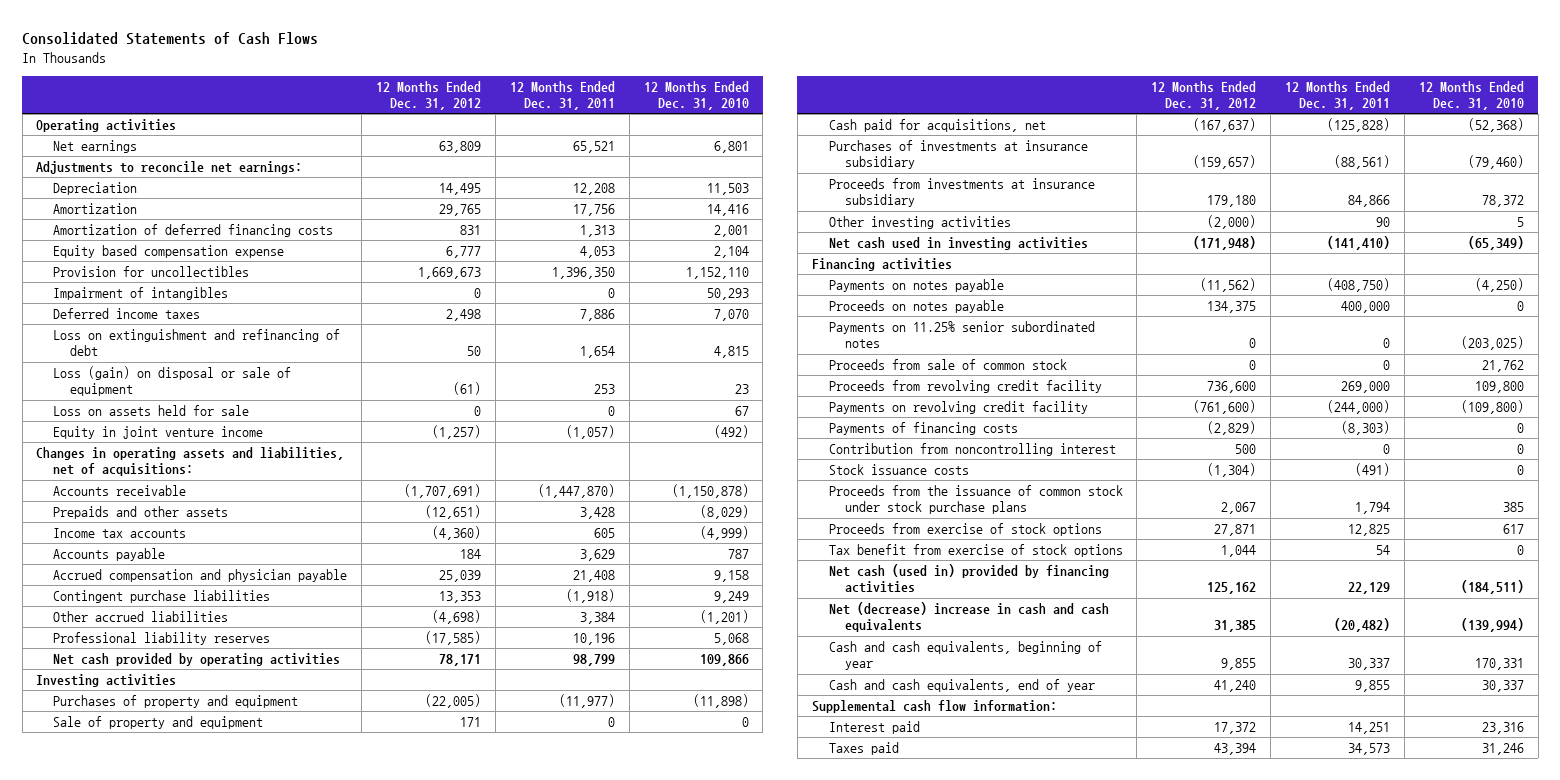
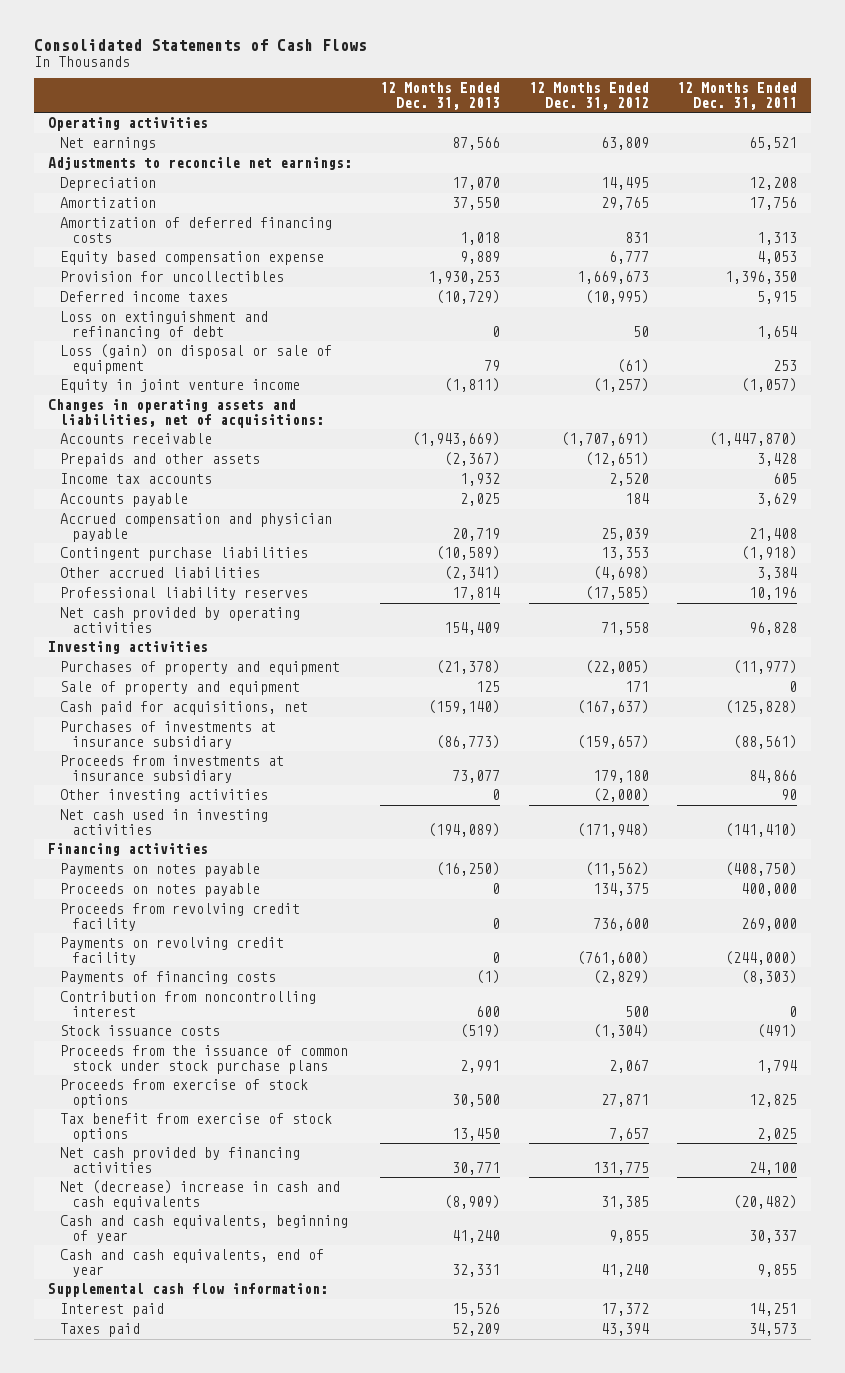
[643,80,749,111] 12 Months Ended Dec. 31, 2010 -> none
none -> [380,82,501,110] 12 Months Ended Dec. 31, 2013
[53,287,229,301] Impairment of intangibles -> none
[446,309,482,322] 2,498 -> [584,290,649,305] (10,995)
[579,309,615,322] 7,886 -> [757,291,798,305] 5,915
[53,405,250,417] Loss on assets held for sale -> none
[432,526,482,541] (4,360) -> [608,473,649,487] 2,520
[439,654,482,667] 78,171 -> [600,621,649,635] 71,558
[572,654,615,667] 98,799 -> [749,621,798,635] 96,828
[828,321,1095,349] Payments on 11.25% senior subordinated notes -> none
[828,359,1067,371] Proceeds from sale of common stock -> none
[1221,545,1257,558] 1,044 -> [608,1127,649,1141] 7,657
[1376,545,1391,556] 54 -> [757,1127,798,1141] 2,025
[828,564,1109,594] Net cash (used in) provided by financing activities -> [59,1147,300,1173] Net cash provided by financing activities
[1207,582,1257,595] 125,162 -> [592,1161,649,1175] 131,775
[1348,582,1391,595] 22,129 -> [749,1161,798,1175] 24,100

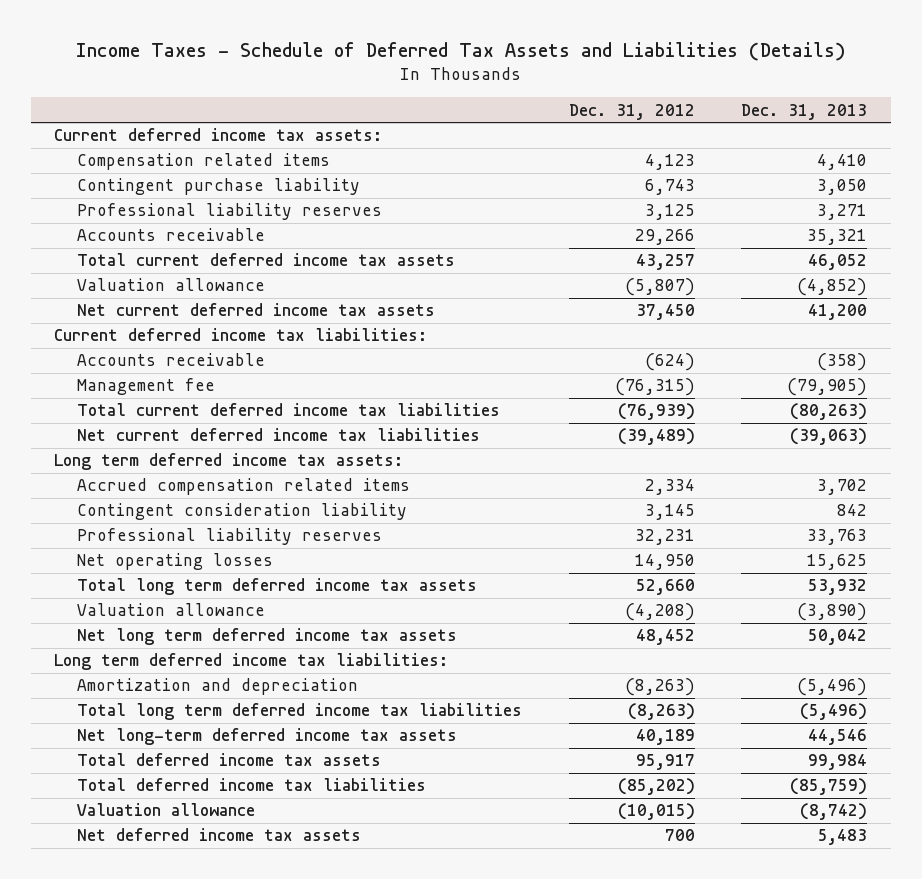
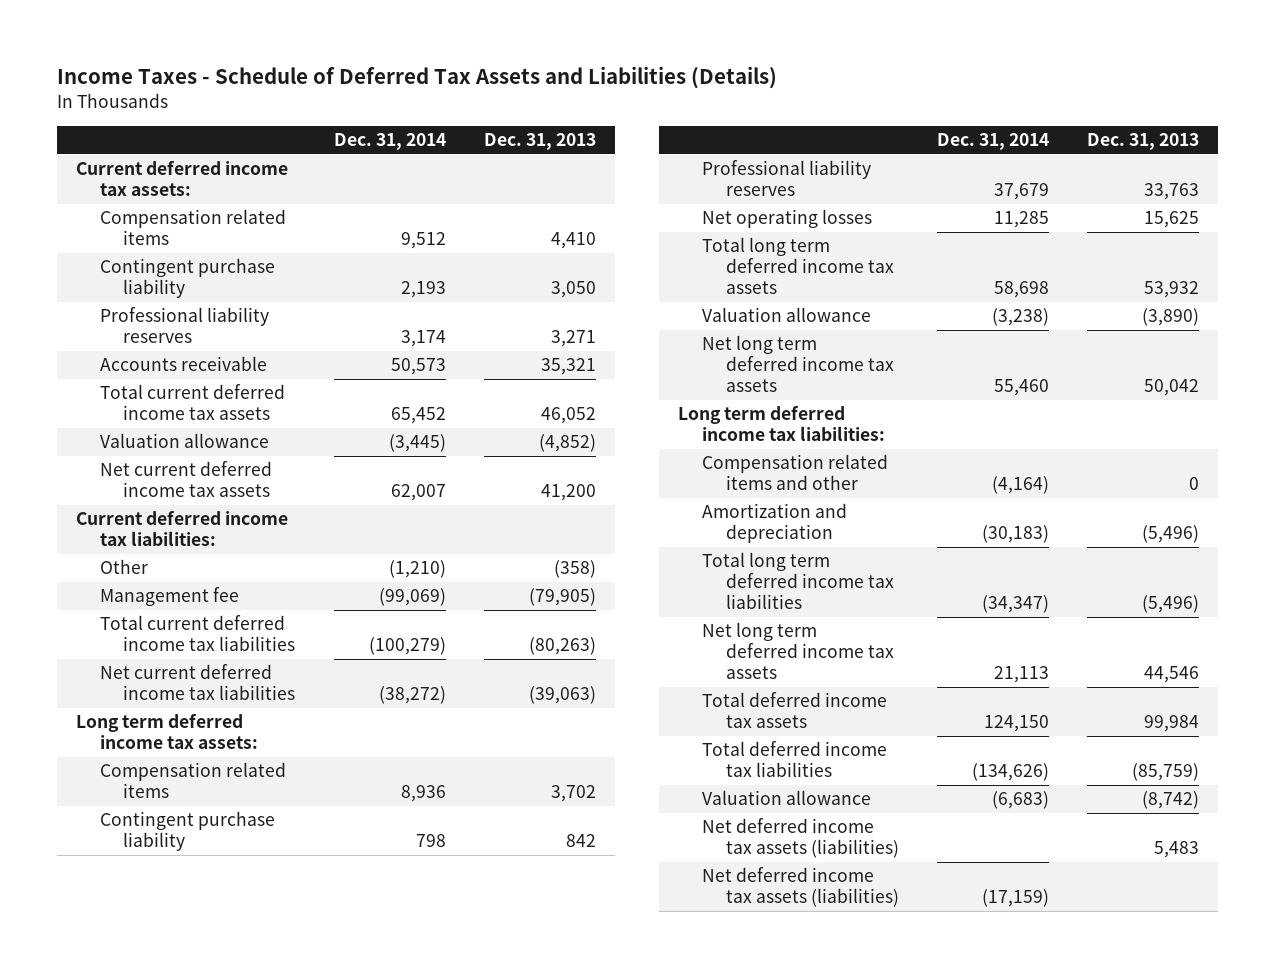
[568,103,695,120] Dec. 31, 2012 -> none
none -> [334,133,447,151] Dec. 31, 2014
[76,353,265,367] Accounts receivable -> [99,559,148,575] Other
[76,478,410,496] Accrued compensation related items -> [99,762,286,799] Compensation related items
[76,503,407,521] Contingent consideration liability -> [99,811,275,852] Contingent purchase liability
none -> [702,454,889,491] Compensation related items and other
[76,728,457,746] Net long-term deferred income tax assets -> [702,622,894,680] Net long term deferred income tax assets
[76,828,361,842] Net deferred income tax assets -> [702,818,899,859] Net deferred income tax assets (liabilities)
none -> [702,867,899,908] Net deferred income tax assets (liabilities)

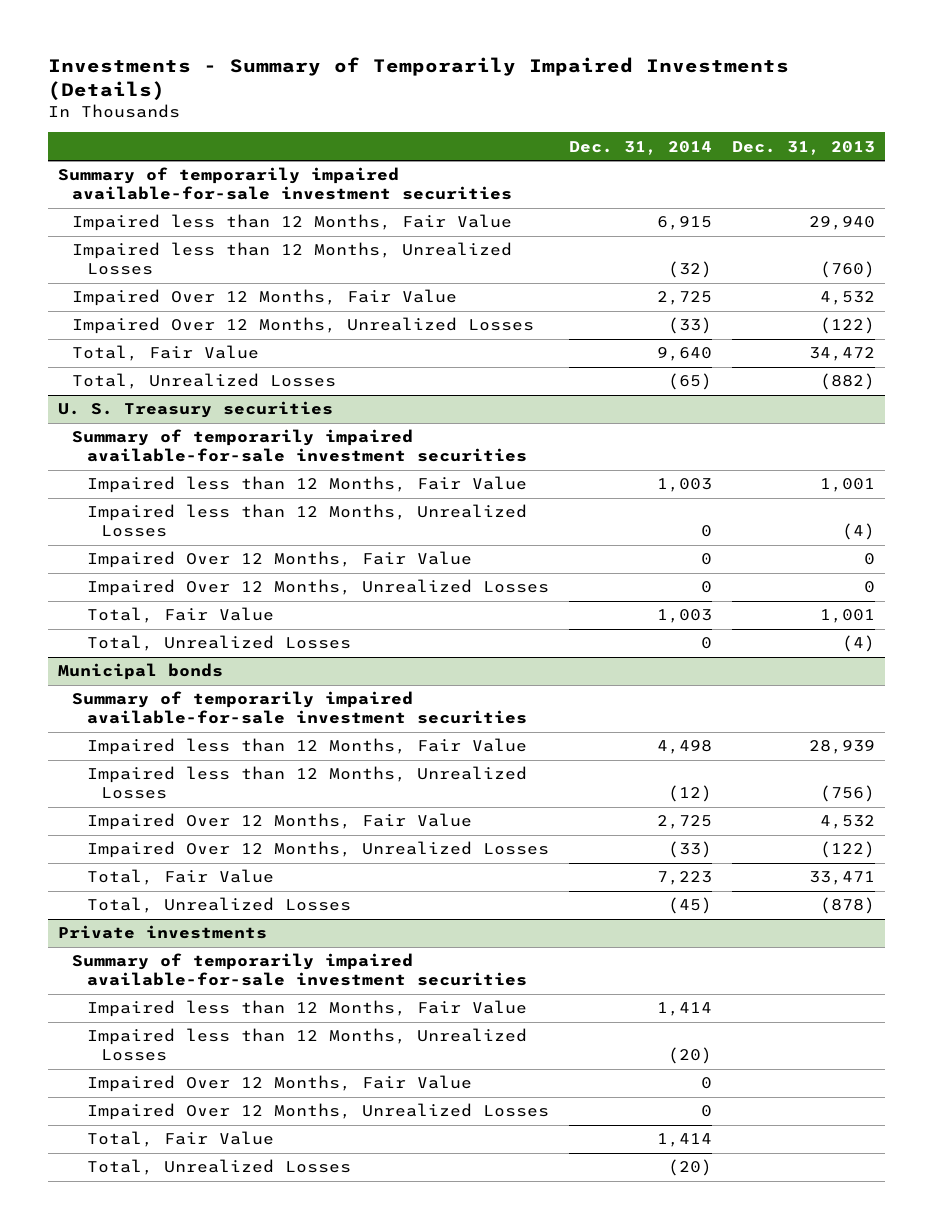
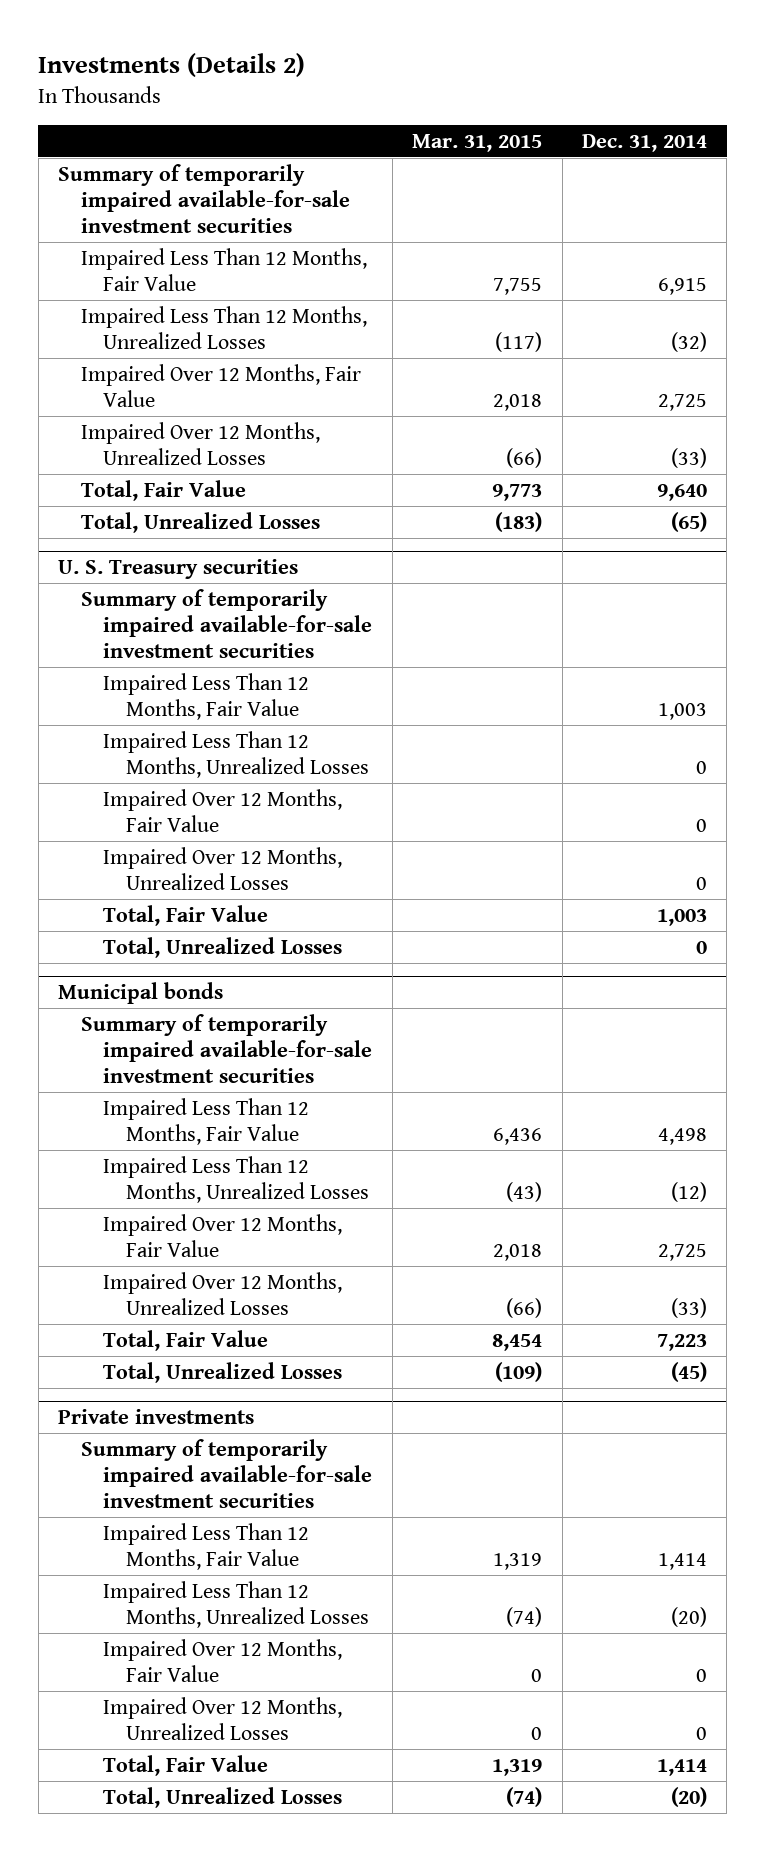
[47,56,789,100] Investments - Summary of Temporarily Impaired Investments (Details) -> [38,52,306,77] Investments (Details 2)
[731,140,875,155] Dec. 31, 2013 -> none
none -> [412,133,543,152] Mar. 31, 2015
[72,214,513,232] Impaired less than 12 Months, Fair Value -> [80,247,367,291] Impaired Less Than 12 Months, Fair Value
[72,242,513,276] Impaired less than 12 Months, Unrealized Losses -> [80,305,367,349] Impaired Less Than 12 Months, Unrealized Losses
[86,476,527,494] Impaired less than 12 Months, Fair Value -> [103,672,310,720] Impaired Less Than 12 Months, Fair Value
[86,504,527,538] Impaired less than 12 Months, Unrealized Losses -> [103,730,370,778] Impaired Less Than 12 Months, Unrealized Losses
[86,738,527,756] Impaired less than 12 Months, Fair Value -> [103,1097,310,1145] Impaired Less Than 12 Months, Fair Value
[86,766,527,800] Impaired less than 12 Months, Unrealized Losses -> [103,1155,370,1203] Impaired Less Than 12 Months, Unrealized Losses
[86,1000,527,1018] Impaired less than 12 Months, Fair Value -> [103,1522,310,1570] Impaired Less Than 12 Months, Fair Value
[86,1028,527,1062] Impaired less than 12 Months, Unrealized Losses -> [103,1580,370,1628] Impaired Less Than 12 Months, Unrealized Losses

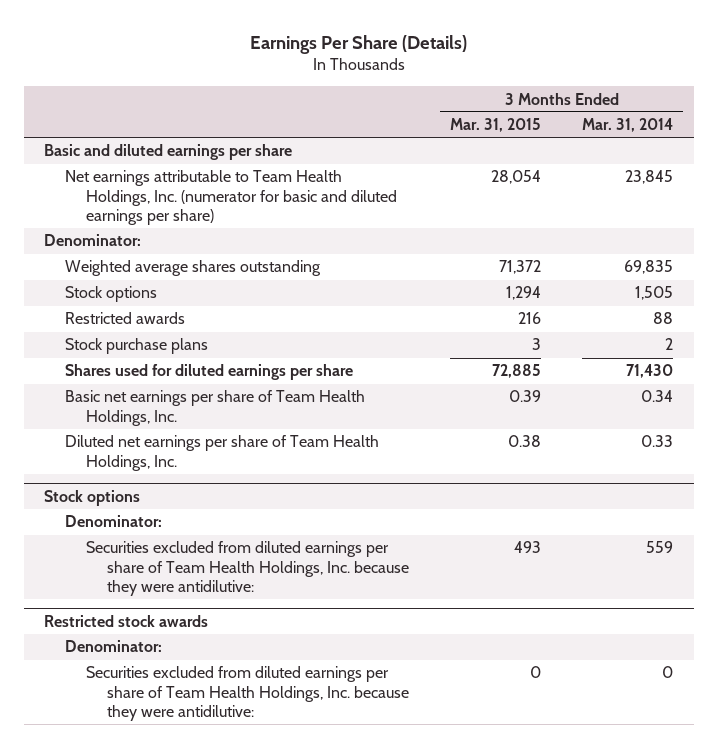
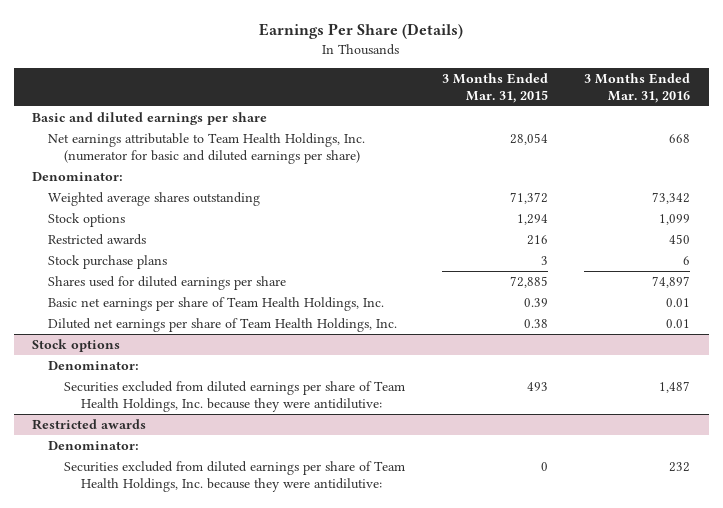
[582,118,674,133] Mar. 31, 2014 -> none
none -> [584,72,691,103] 3 Months Ended Mar. 31, 2016
[44,615,209,628] Restricted stock awards -> [32,419,147,431] Restricted awards

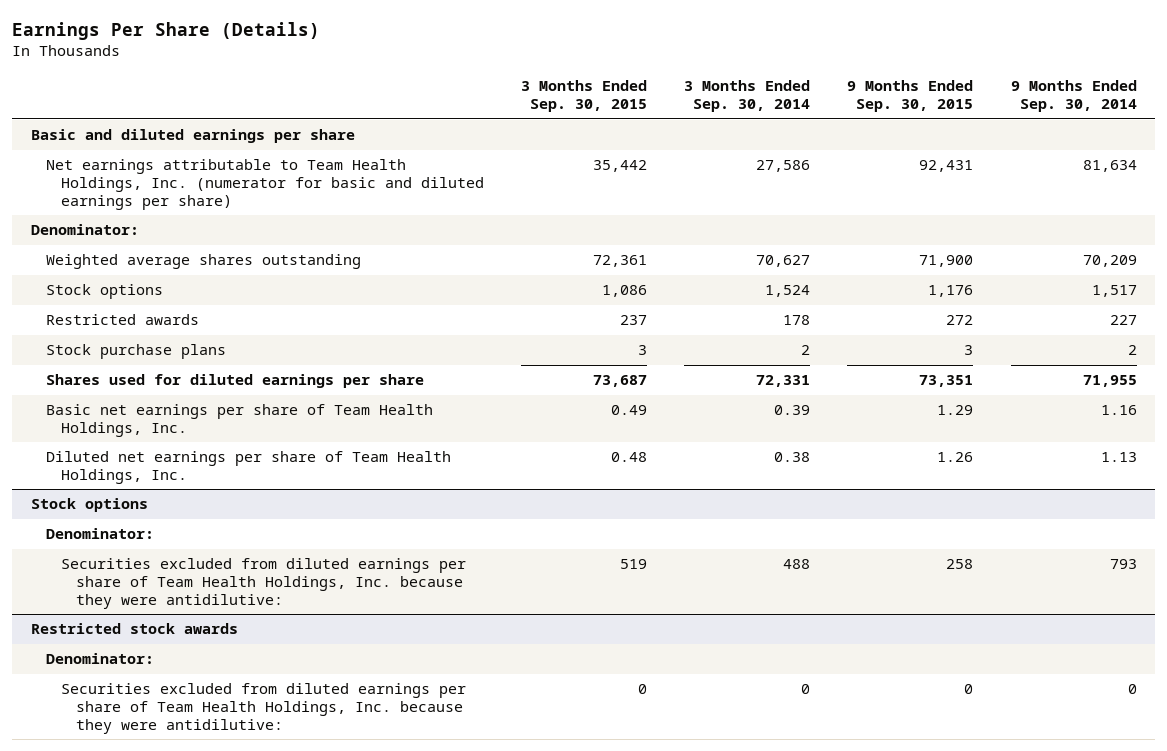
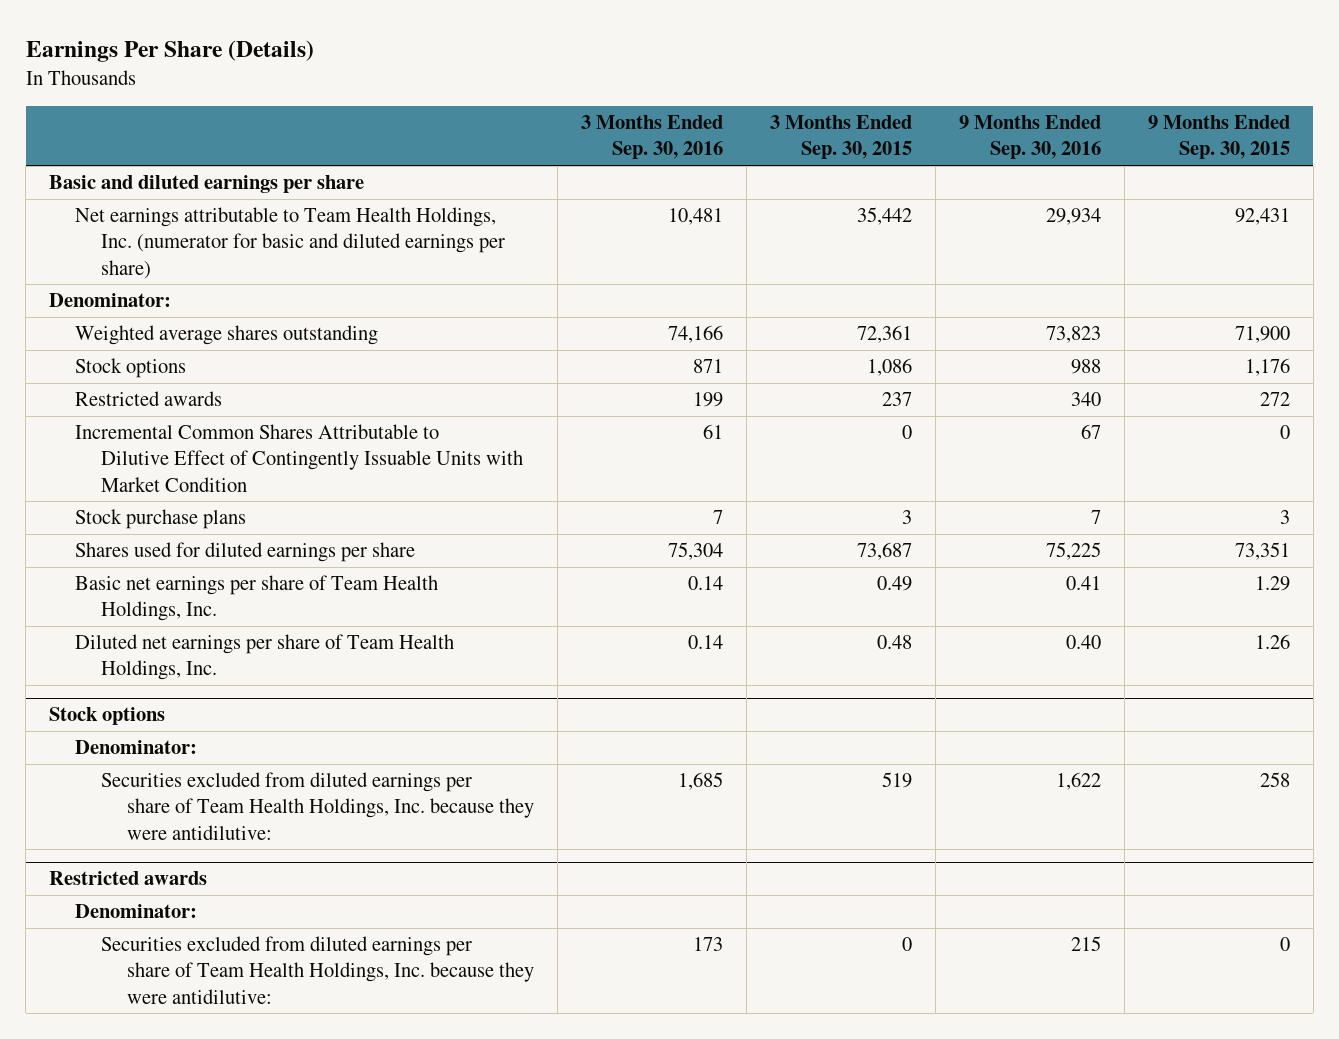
[684,80,811,113] 3 Months Ended Sep. 30, 2014 -> none
[1010,80,1137,113] 9 Months Ended Sep. 30, 2014 -> none
none -> [580,115,723,160] 3 Months Ended Sep. 30, 2016
none -> [958,115,1101,160] 9 Months Ended Sep. 30, 2016
none -> [74,424,524,492] Incremental Common Shares Attributable to Dilutive Effect of Contingently Issuable Units with Market Condition
[30,623,238,635] Restricted stock awards -> [48,871,207,886] Restricted awards

